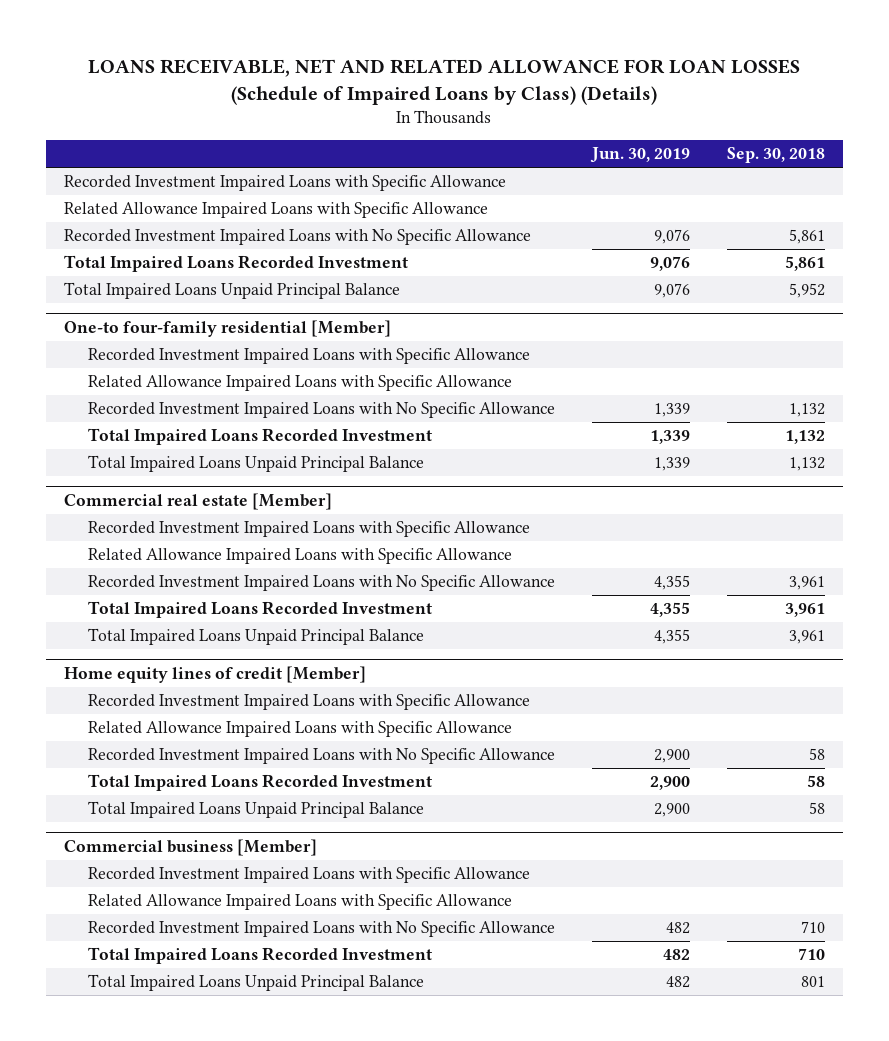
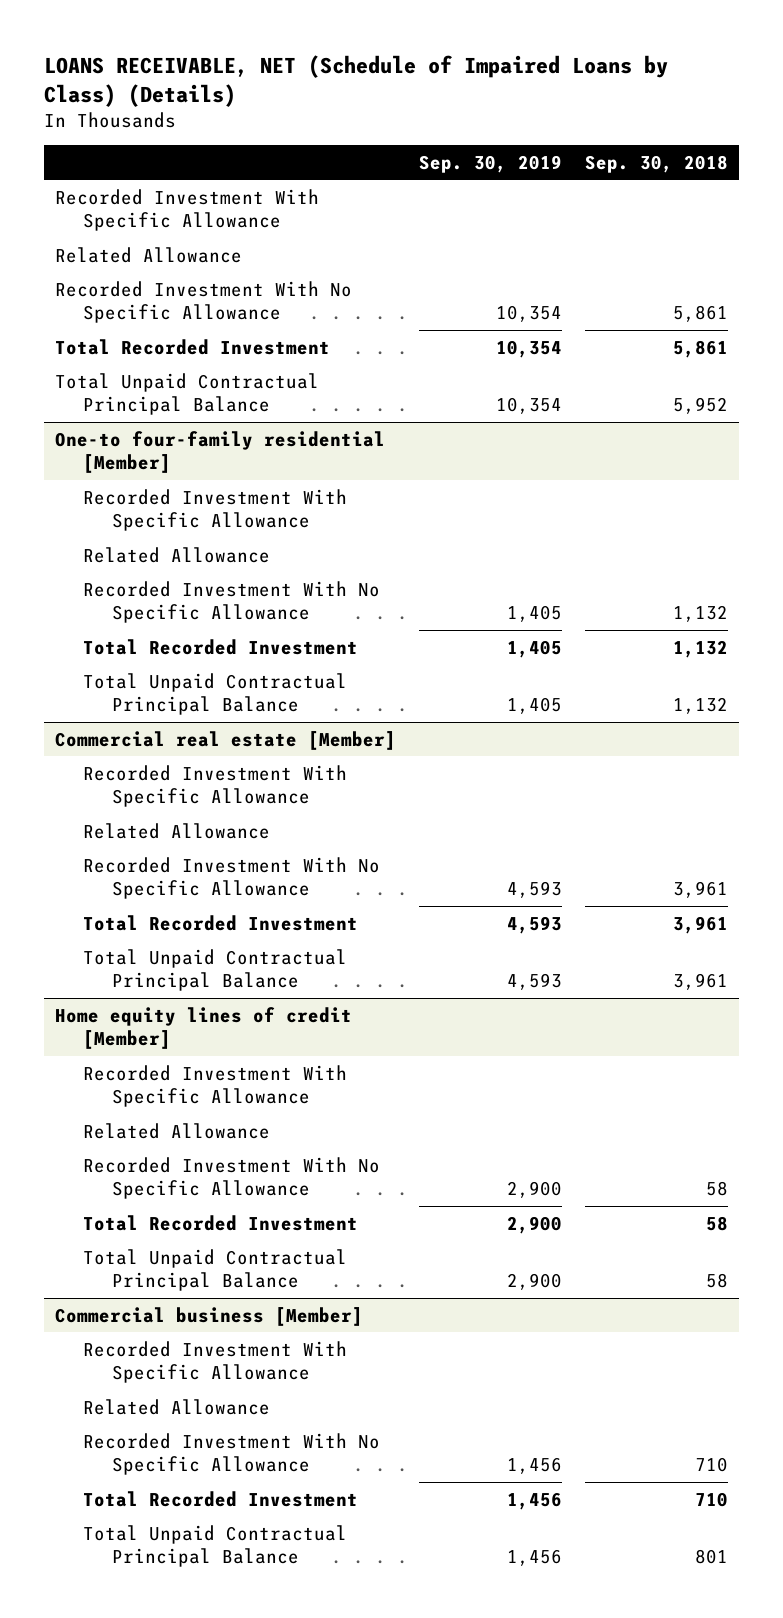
[88,58,801,105] LOANS RECEIVABLE, NET AND RELATED ALLOWANCE FOR LOAN LOSSES (Schedule of Impaired Loans by Class) (Details) -> [43,54,668,107] LOANS RECEIVABLE, NET (Schedule of Impaired Loans by Class) (Details)
[589,147,690,164] Jun. 30, 2019 -> none
none -> [419,154,563,173] Sep. 30, 2019
[64,175,507,192] Recorded Investment Impaired Loans with Specific Allowance -> [55,188,320,231] Recorded Investment With Specific Allowance
[64,202,489,219] Related Allowance Impaired Loans with Specific Allowance -> [55,246,243,263] Related Allowance
[64,229,532,246] Recorded Investment Impaired Loans with No Specific Allowance -> [55,280,353,323] Recorded Investment With No Specific Allowance
[64,255,409,273] Total Impaired Loans Recorded Investment -> [55,338,331,355] Total Recorded Investment
[64,282,401,300] Total Impaired Loans Unpaid Principal Balance -> [55,372,320,415] Total Unpaid Contractual Principal Balance
[87,348,530,365] Recorded Investment Impaired Loans with Specific Allowance -> [83,488,348,531] Recorded Investment With Specific Allowance
[87,375,512,392] Related Allowance Impaired Loans with Specific Allowance -> [83,546,271,563] Related Allowance
[87,402,555,419] Recorded Investment Impaired Loans with No Specific Allowance -> [83,580,381,623] Recorded Investment With No Specific Allowance
[87,428,432,446] Total Impaired Loans Recorded Investment -> [83,638,359,655] Total Recorded Investment
[87,455,424,473] Total Impaired Loans Unpaid Principal Balance -> [83,672,348,715] Total Unpaid Contractual Principal Balance
[87,521,530,538] Recorded Investment Impaired Loans with Specific Allowance -> [83,764,348,807] Recorded Investment With Specific Allowance
[87,548,512,565] Related Allowance Impaired Loans with Specific Allowance -> [83,822,271,839] Related Allowance
[87,575,555,592] Recorded Investment Impaired Loans with No Specific Allowance -> [83,856,381,899] Recorded Investment With No Specific Allowance
[87,601,432,619] Total Impaired Loans Recorded Investment -> [83,914,359,931] Total Recorded Investment
[87,628,424,646] Total Impaired Loans Unpaid Principal Balance -> [83,948,348,991] Total Unpaid Contractual Principal Balance
[87,694,530,711] Recorded Investment Impaired Loans with Specific Allowance -> [83,1064,348,1107] Recorded Investment With Specific Allowance
[87,721,512,738] Related Allowance Impaired Loans with Specific Allowance -> [83,1122,271,1139] Related Allowance
[87,748,555,765] Recorded Investment Impaired Loans with No Specific Allowance -> [83,1156,381,1199] Recorded Investment With No Specific Allowance
[87,774,432,792] Total Impaired Loans Recorded Investment -> [83,1214,359,1231] Total Recorded Investment
[87,801,424,819] Total Impaired Loans Unpaid Principal Balance -> [83,1248,348,1291] Total Unpaid Contractual Principal Balance
[87,867,530,884] Recorded Investment Impaired Loans with Specific Allowance -> [83,1340,348,1383] Recorded Investment With Specific Allowance
[87,894,512,911] Related Allowance Impaired Loans with Specific Allowance -> [83,1398,271,1415] Related Allowance
[87,921,555,938] Recorded Investment Impaired Loans with No Specific Allowance -> [83,1432,381,1475] Recorded Investment With No Specific Allowance
[87,947,432,965] Total Impaired Loans Recorded Investment -> [83,1490,359,1507] Total Recorded Investment
[87,974,424,992] Total Impaired Loans Unpaid Principal Balance -> [83,1524,348,1567] Total Unpaid Contractual Principal Balance

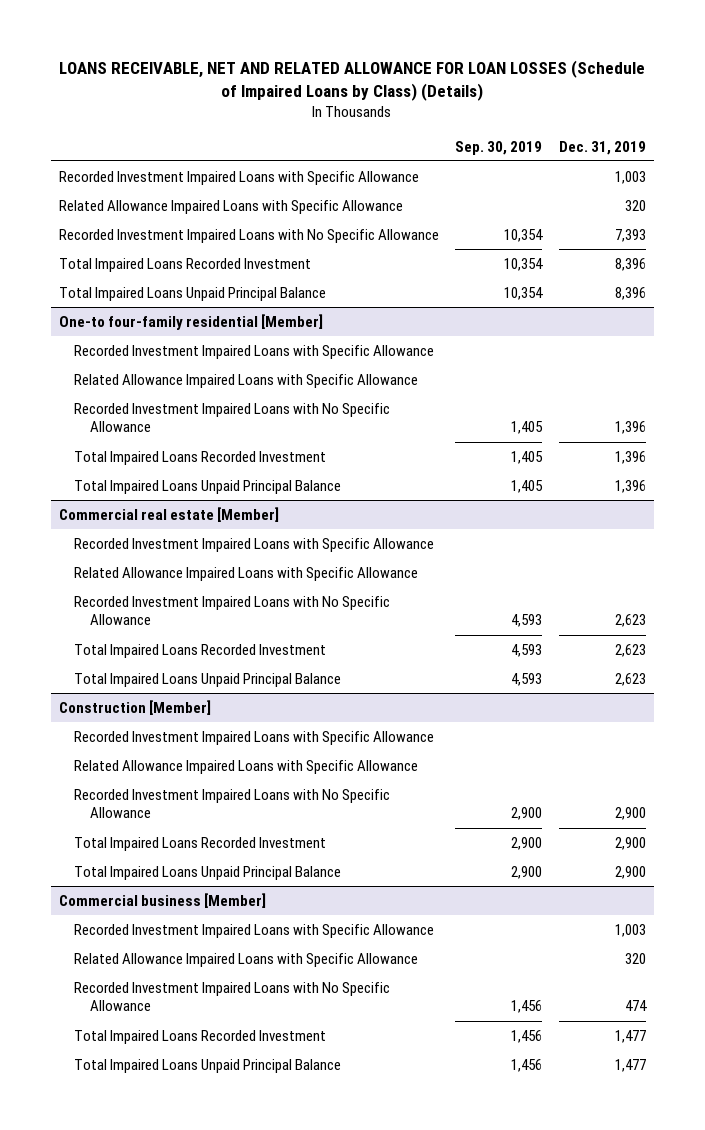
[43,54,668,107] LOANS RECEIVABLE, NET (Schedule of Impaired Loans by Class) (Details) -> [59,59,646,101] LOANS RECEIVABLE, NET AND RELATED ALLOWANCE FOR LOAN LOSSES (Schedule of Impaired Loans by Class) (Details)
[584,154,728,173] Sep. 30, 2018 -> none
none -> [558,140,646,155] Dec. 31, 2019
[55,188,320,231] Recorded Investment With Specific Allowance -> [58,170,419,185] Recorded Investment Impaired Loans with Specific Allowance
[55,246,243,263] Related Allowance -> [58,199,403,214] Related Allowance Impaired Loans with Specific Allowance
[55,280,353,323] Recorded Investment With No Specific Allowance -> [58,228,439,243] Recorded Investment Impaired Loans with No Specific Allowance
[55,338,331,355] Total Recorded Investment -> [58,257,311,272] Total Impaired Loans Recorded Investment
[55,372,320,415] Total Unpaid Contractual Principal Balance -> [58,286,326,301] Total Impaired Loans Unpaid Principal Balance
[83,488,348,531] Recorded Investment With Specific Allowance -> [74,344,435,359] Recorded Investment Impaired Loans with Specific Allowance
[83,546,271,563] Related Allowance -> [74,373,419,388] Related Allowance Impaired Loans with Specific Allowance
[83,580,381,623] Recorded Investment With No Specific Allowance -> [74,402,391,433] Recorded Investment Impaired Loans with No Specific Allowance
[83,638,359,655] Total Recorded Investment -> [74,450,327,465] Total Impaired Loans Recorded Investment
[83,672,348,715] Total Unpaid Contractual Principal Balance -> [74,479,342,494] Total Impaired Loans Unpaid Principal Balance
[55,1006,353,1049] Home equity lines of credit [Member] -> none
[83,764,348,807] Recorded Investment With Specific Allowance -> [74,537,435,552] Recorded Investment Impaired Loans with Specific Allowance
[83,822,271,839] Related Allowance -> [74,566,419,581] Related Allowance Impaired Loans with Specific Allowance
[83,856,381,899] Recorded Investment With No Specific Allowance -> [74,595,391,626] Recorded Investment Impaired Loans with No Specific Allowance
[83,914,359,931] Total Recorded Investment -> [74,643,327,658] Total Impaired Loans Recorded Investment
[83,948,348,991] Total Unpaid Contractual Principal Balance -> [74,672,342,687] Total Impaired Loans Unpaid Principal Balance
none -> [58,699,211,715] Construction [Member]
[83,1064,348,1107] Recorded Investment With Specific Allowance -> [74,730,435,745] Recorded Investment Impaired Loans with Specific Allowance
[83,1122,271,1139] Related Allowance -> [74,759,419,774] Related Allowance Impaired Loans with Specific Allowance
[83,1156,381,1199] Recorded Investment With No Specific Allowance -> [74,788,391,819] Recorded Investment Impaired Loans with No Specific Allowance
[83,1214,359,1231] Total Recorded Investment -> [74,836,327,851] Total Impaired Loans Recorded Investment
[83,1248,348,1291] Total Unpaid Contractual Principal Balance -> [74,865,342,880] Total Impaired Loans Unpaid Principal Balance
[83,1340,348,1383] Recorded Investment With Specific Allowance -> [74,923,435,938] Recorded Investment Impaired Loans with Specific Allowance
[83,1398,271,1415] Related Allowance -> [74,952,419,967] Related Allowance Impaired Loans with Specific Allowance
[83,1432,381,1475] Recorded Investment With No Specific Allowance -> [74,981,391,1012] Recorded Investment Impaired Loans with No Specific Allowance
[83,1490,359,1507] Total Recorded Investment -> [74,1029,327,1044] Total Impaired Loans Recorded Investment
[83,1524,348,1567] Total Unpaid Contractual Principal Balance -> [74,1058,342,1073] Total Impaired Loans Unpaid Principal Balance

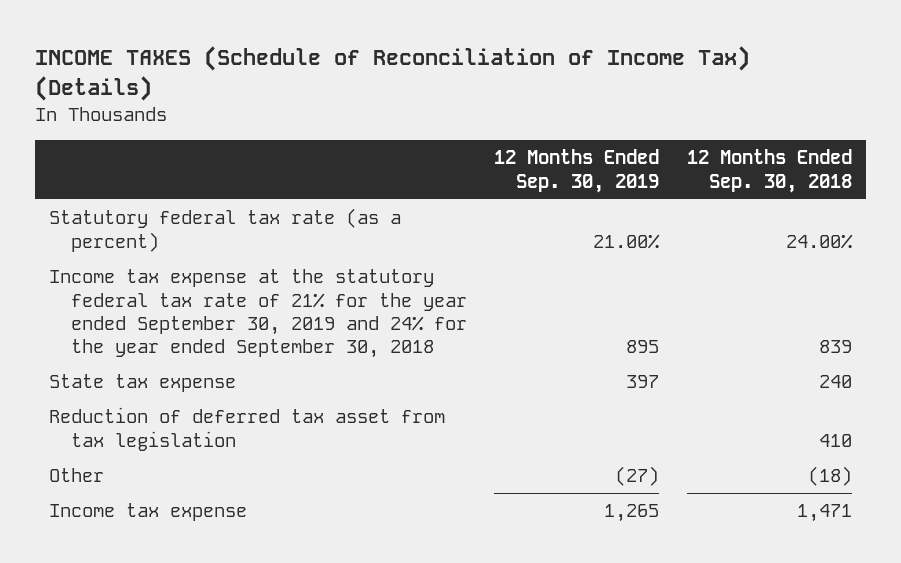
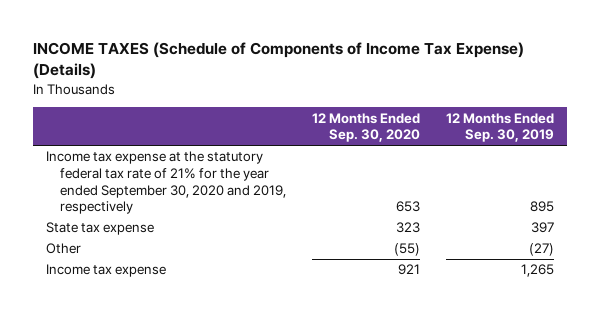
[35,45,751,101] INCOME TAXES (Schedule of Reconciliation of Income Tax) (Details) -> [32,42,524,80] INCOME TAXES (Schedule of Components of Income Tax Expense) (Details)
[686,149,852,193] 12 Months Ended Sep. 30, 2018 -> none
none -> [312,112,421,143] 12 Months Ended Sep. 30, 2020
[48,208,401,252] Statutory federal tax rate (as a percent) -> none
[48,269,467,359] Income tax expense at the statutory federal tax rate of 21% for the year ended September 30, 2019 and 24% for the year ended September 30, 2018 -> [45,151,287,215] Income tax expense at the statutory federal tax rate of 21% for the year ended September 30, 2020 and 2019, respectively
[48,407,445,451] Reduction of deferred tax asset from tax legislation -> none

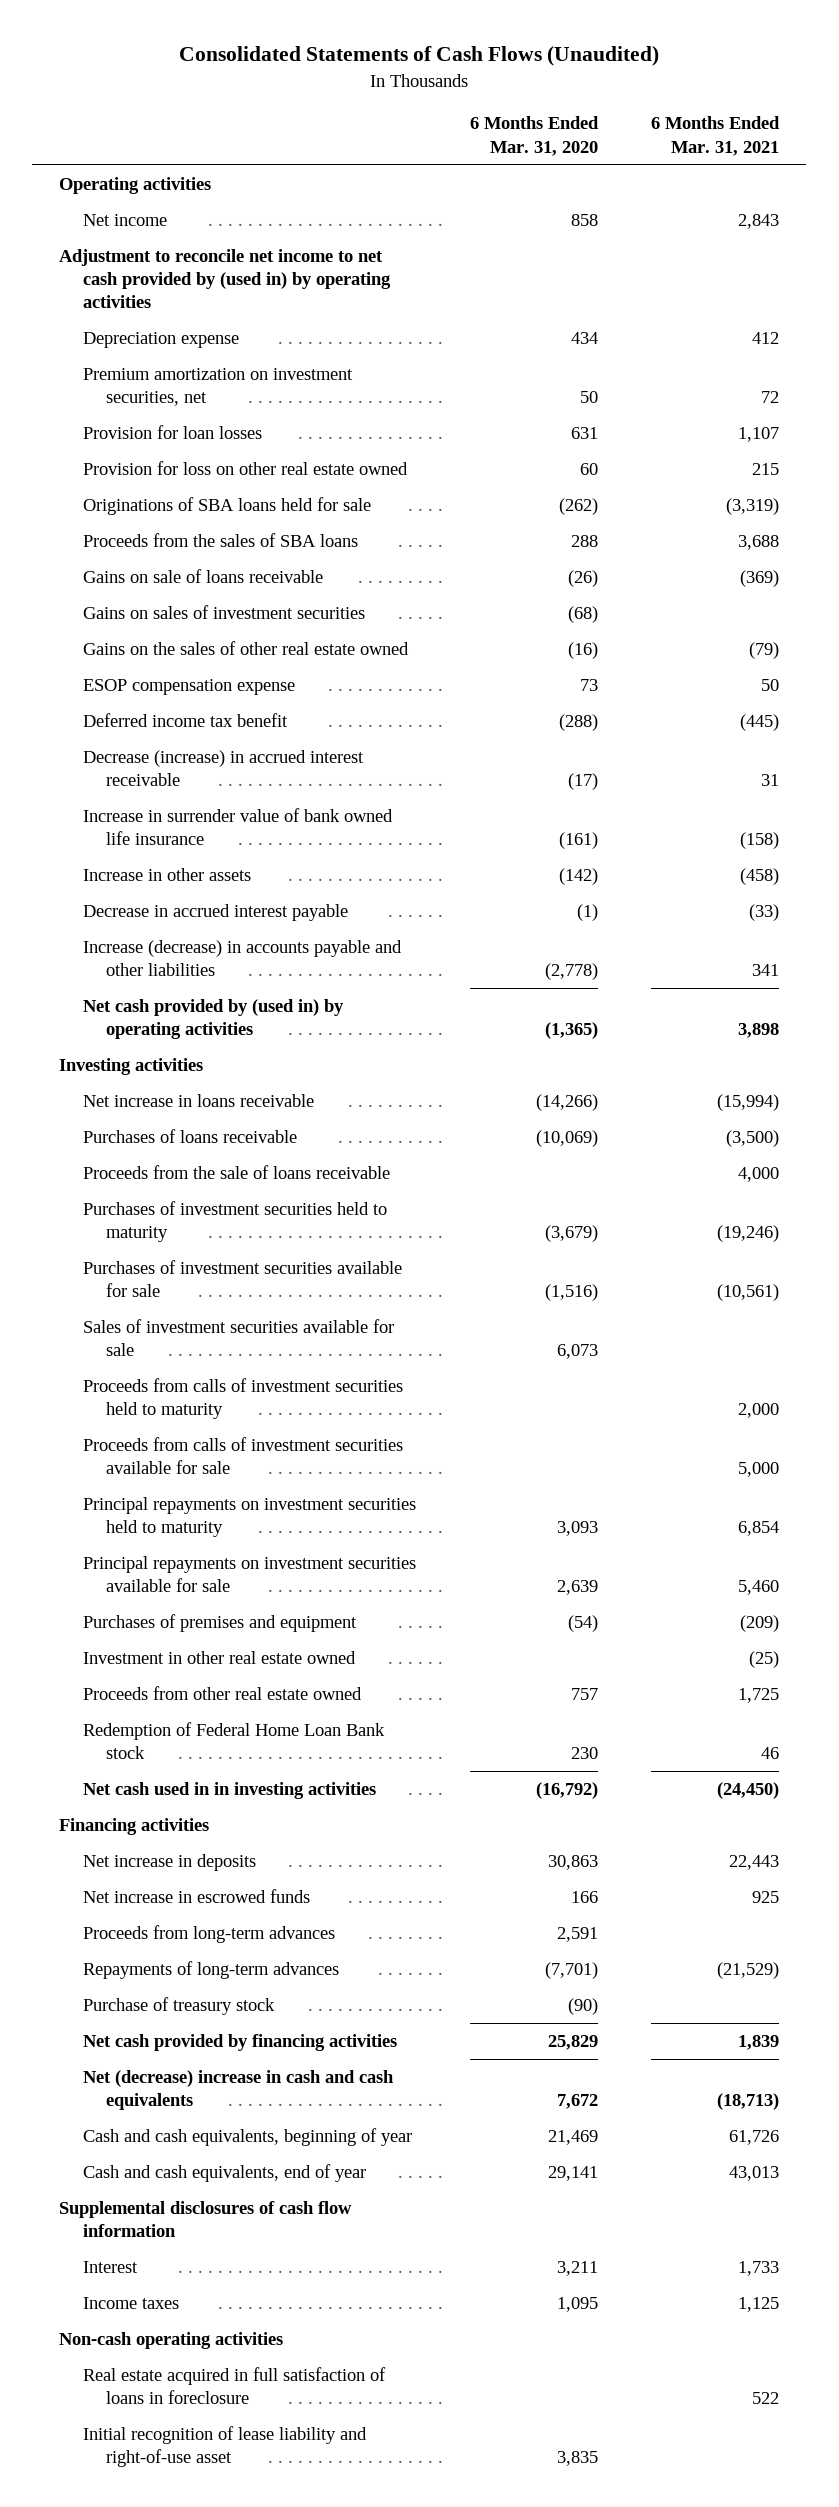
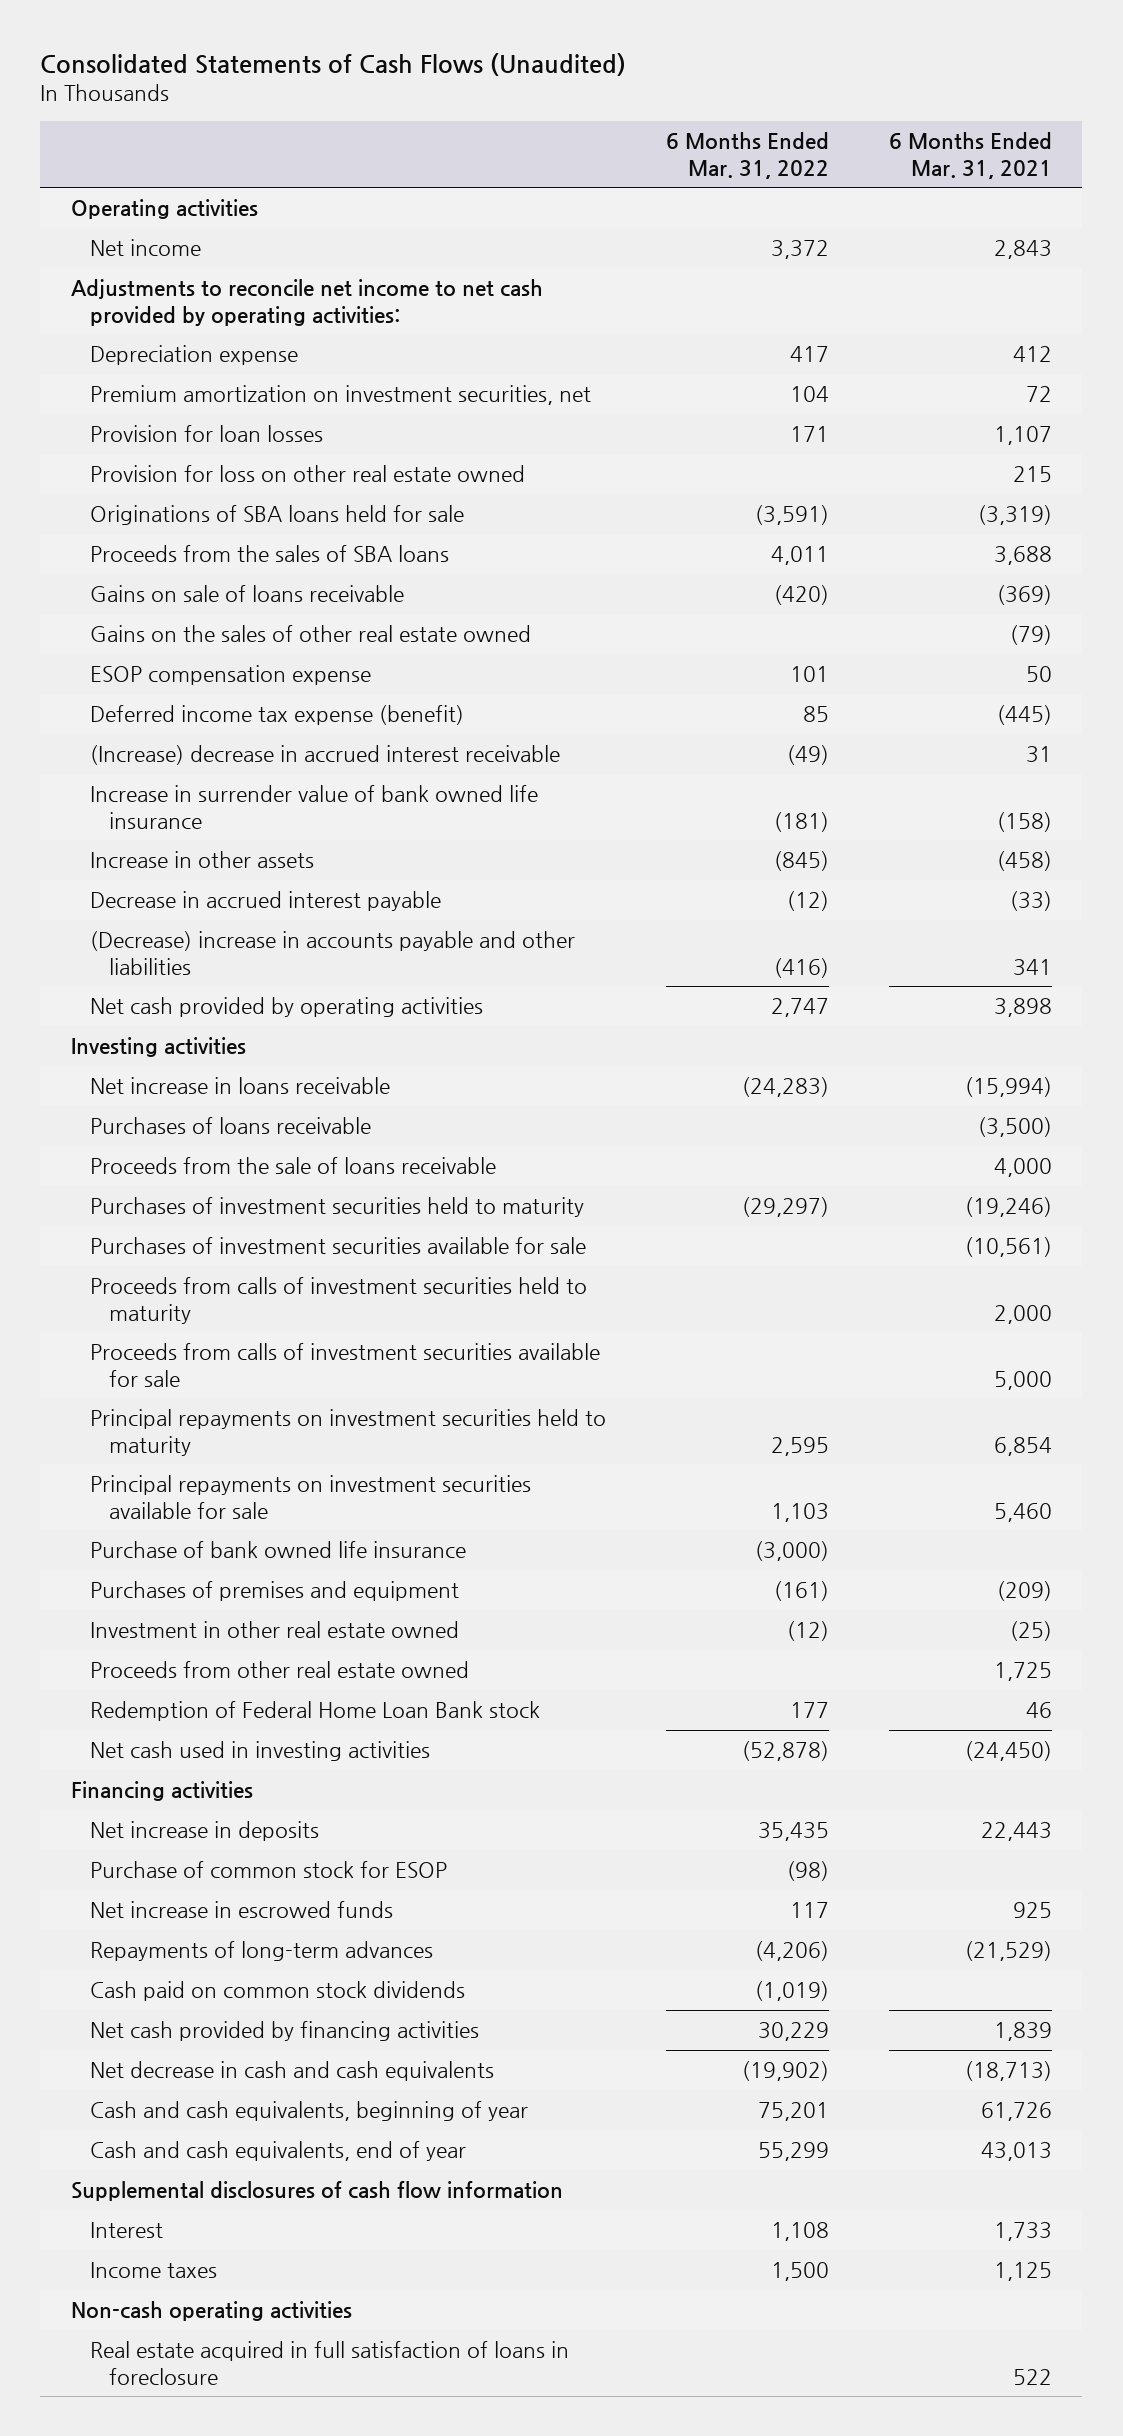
[469,116,599,156] 6 Months Ended Mar. 31, 2020 -> none
none -> [665,132,829,179] 6 Months Ended Mar. 31, 2022
[59,249,391,309] Adjustment to reconcile net income to net cash provided by (used in) by operating activities -> [70,279,543,326] Adjustments to reconcile net income to net cash provided by operating activities:
[82,605,365,620] Gains on sales of investment securities -> none
[82,713,288,728] Deferred income tax benefit -> [89,705,464,726] Deferred income tax expense (benefit)
[82,750,364,787] Decrease (increase) in accrued interest receivable -> [89,745,560,766] (Increase) decrease in accrued interest receivable
[82,940,402,977] Increase (decrease) in accounts payable and other liabilities -> [89,931,575,975] (Decrease) increase in accounts payable and other liabilities
[82,999,344,1040] Net cash provided by (used in) by operating activities -> [89,997,483,1018] Net cash provided by operating activities
[82,1319,394,1357] Sales of investment securities available for sale -> none
none -> [89,1541,466,1559] Purchase of bank owned life insurance
[82,1782,376,1800] Net cash used in in investing activities -> [89,1741,430,1762] Net cash used in investing activities
none -> [89,1861,447,1879] Purchase of common stock for ESOP
[82,1925,335,1944] Proceeds from long-term advances -> none
[82,1997,275,2016] Purchase of treasury stock -> none
none -> [89,1981,465,2002] Cash paid on common stock dividends
[82,2070,394,2111] Net (decrease) increase in cash and cash equivalents -> [89,2061,494,2082] Net decrease in cash and cash equivalents
[82,2426,367,2468] Initial recognition of lease liability and right-of-use asset -> none

